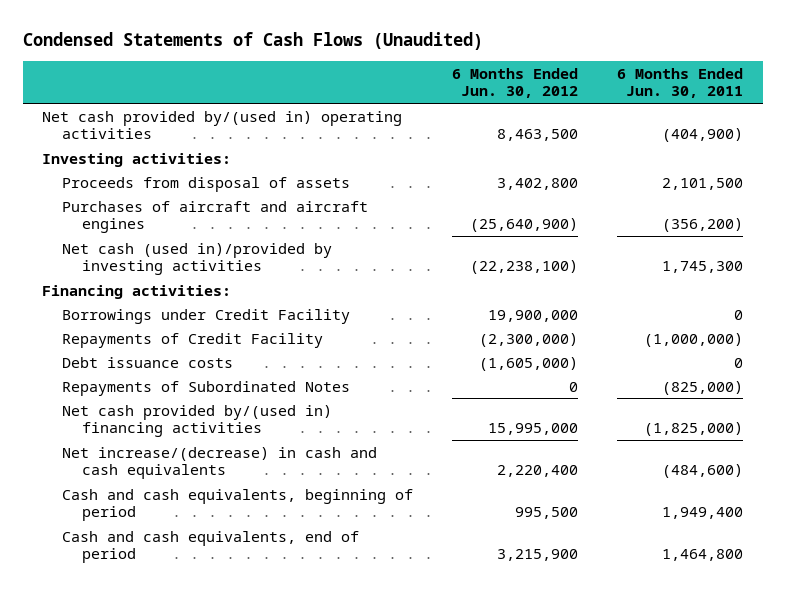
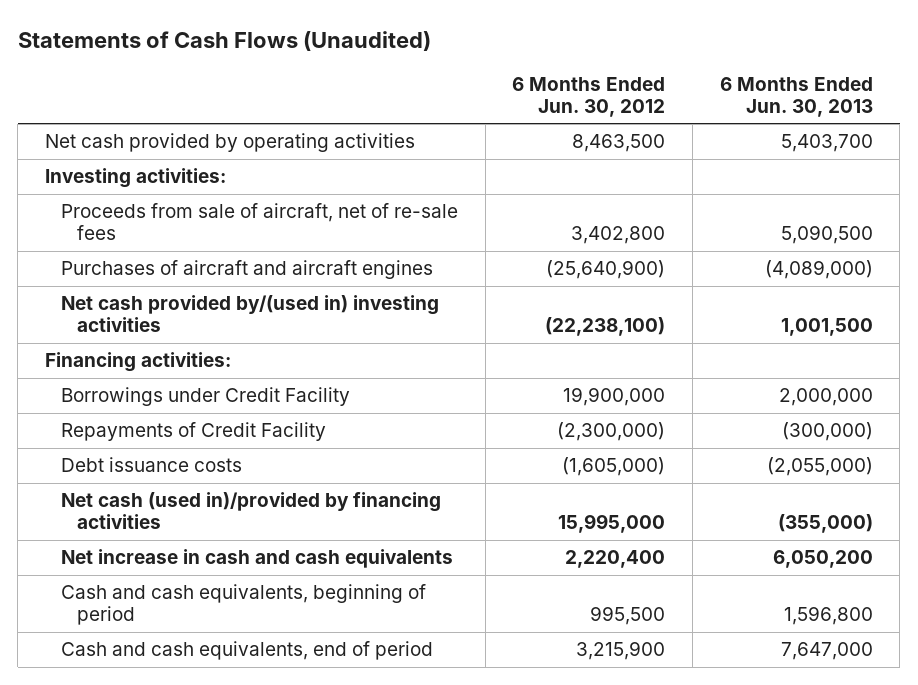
[22,32,483,51] Condensed Statements of Cash Flows (Unaudited) -> [17,30,431,51] Statements of Cash Flows (Unaudited)
[617,67,744,99] 6 Months Ended Jun. 30, 2011 -> none
none -> [719,76,873,118] 6 Months Ended Jun. 30, 2013
[42,110,403,140] Net cash provided by/(used in) operating activities -> [45,133,416,153] Net cash provided by operating activities
[62,176,351,192] Proceeds from disposal of assets -> [61,203,459,241] Proceeds from sale of aircraft, net of re-sale fees
[62,242,333,276] Net cash (used in)/provided by investing activities -> [61,295,440,333] Net cash provided by/(used in) investing activities
[62,380,351,396] Repayments of Subordinated Notes -> none
[62,404,333,438] Net cash provided by/(used in) financing activities -> [61,492,442,530] Net cash (used in)/provided by financing activities
[62,446,378,480] Net increase/(decrease) in cash and cash equivalents -> [61,549,454,569] Net increase in cash and cash equivalents

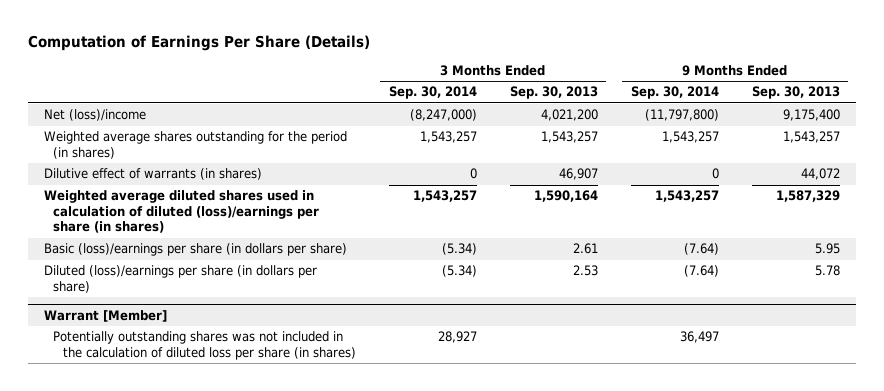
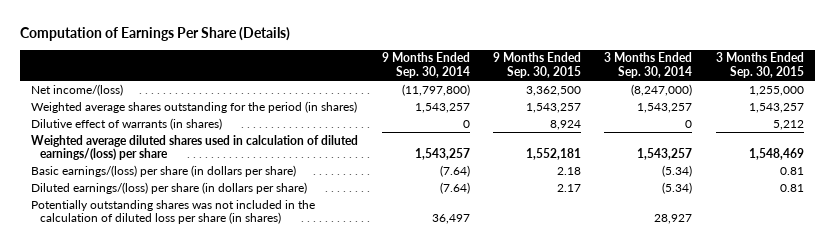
[509,86,598,100] Sep. 30, 2013 -> none
[751,86,840,100] Sep. 30, 2013 -> none
none -> [493,52,582,78] 9 Months Ended Sep. 30, 2015
none -> [715,52,804,78] 3 Months Ended Sep. 30, 2015
[44,109,147,122] Net (loss)/income -> [31,83,124,96] Net income/(loss)
[44,310,168,323] Warrant [Member] -> none
[44,190,320,234] Weighted average diluted shares used in calculation of diluted (loss)/earnings per share (in shares) -> [31,134,359,161] Weighted average diluted shares used in calculation of diluted earnings/(loss) per share
[44,243,348,257] Basic (loss)/earnings per share (in dollars per share) -> [31,164,297,177] Basic earnings/(loss) per share (in dollars per share)
[44,265,318,293] Diluted (loss)/earnings per share (in dollars per share) -> [31,181,308,194] Diluted earnings/(loss) per share (in dollars per share)

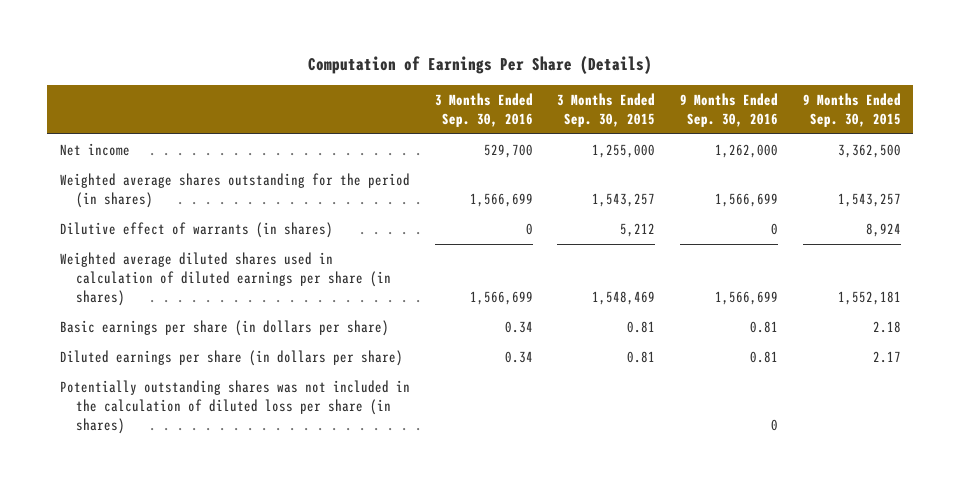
[381,52,470,78] 9 Months Ended Sep. 30, 2014 -> none
[604,52,693,78] 3 Months Ended Sep. 30, 2014 -> none
none -> [434,92,533,127] 3 Months Ended Sep. 30, 2016
none -> [680,92,779,127] 9 Months Ended Sep. 30, 2016
[31,83,124,96] Net income/(loss) -> [59,143,130,157] Net income
[31,134,359,161] Weighted average diluted shares used in calculation of diluted earnings/(loss) per share -> [59,252,392,307] Weighted average diluted shares used in calculation of diluted earnings per share (in shares)
[31,164,297,177] Basic earnings/(loss) per share (in dollars per share) -> [59,320,389,337] Basic earnings per share (in dollars per share)
[31,181,308,194] Diluted earnings/(loss) per share (in dollars per share) -> [59,350,403,367] Diluted earnings per share (in dollars per share)

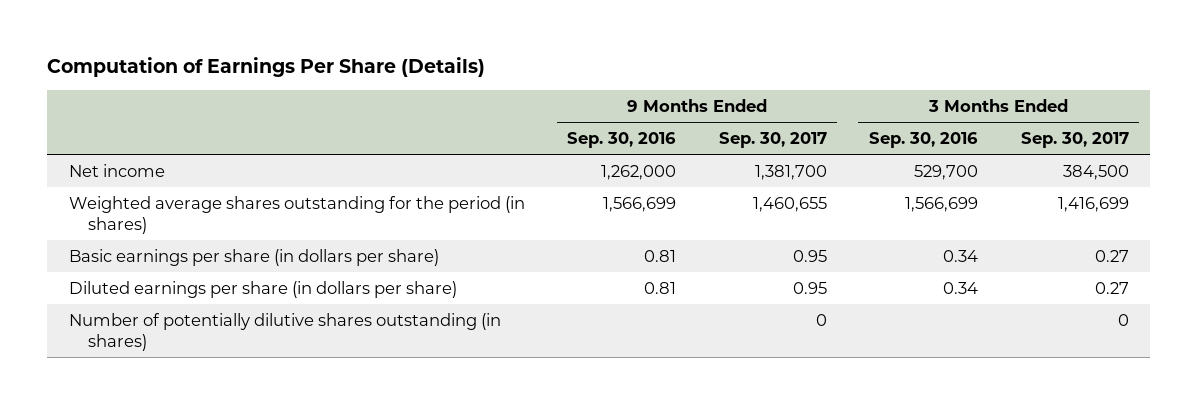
[557,92,656,127] 3 Months Ended Sep. 30, 2015 -> none
[802,92,901,127] 9 Months Ended Sep. 30, 2015 -> none
none -> [718,132,827,149] Sep. 30, 2017
none -> [1020,132,1129,149] Sep. 30, 2017
[59,222,333,239] Dilutive effect of warrants (in shares) -> none
[59,252,392,307] Weighted average diluted shares used in calculation of diluted earnings per share (in shares) -> none
[59,380,410,435] Potentially outstanding shares was not included in the calculation of diluted loss per share (in shares) -> none
none -> [68,312,501,351] Number of potentially dilutive shares outstanding (in shares)

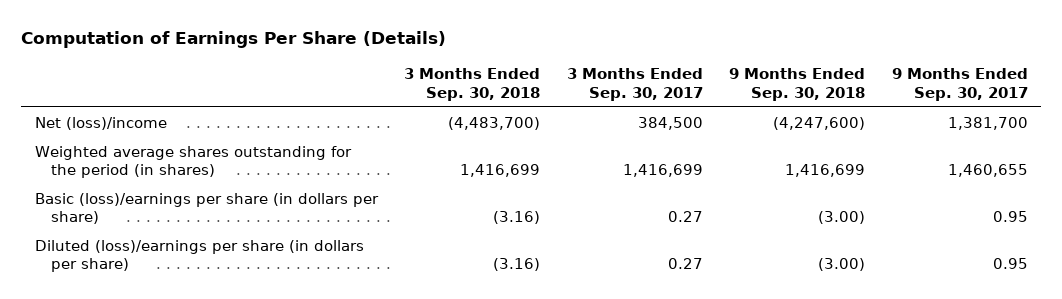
[567,132,677,149] Sep. 30, 2016 -> none
[869,132,979,149] Sep. 30, 2016 -> none
none -> [404,67,541,101] 3 Months Ended Sep. 30, 2018
none -> [729,67,866,101] 9 Months Ended Sep. 30, 2018
[68,163,165,177] Net income -> [34,116,167,130] Net (loss)/income
[68,312,501,351] Number of potentially dilutive shares outstanding (in shares) -> none
[68,248,439,266] Basic earnings per share (in dollars per share) -> [34,192,379,225] Basic (loss)/earnings per share (in dollars per share)
[68,280,457,298] Diluted earnings per share (in dollars per share) -> [34,239,364,273] Diluted (loss)/earnings per share (in dollars per share)

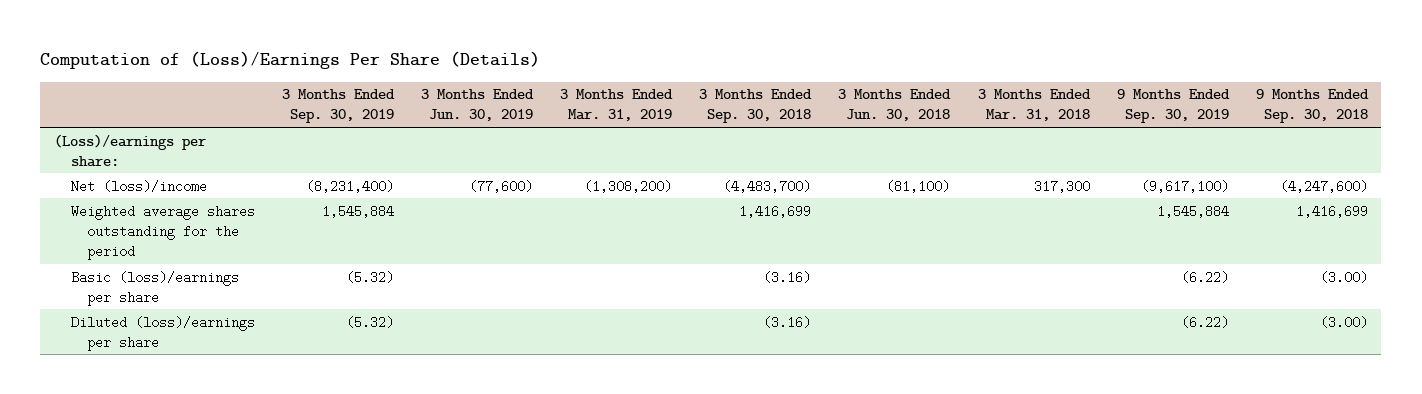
[21,31,447,49] Computation of Earnings Per Share (Details) -> [40,51,541,70] Computation of (Loss)/Earnings Per Share (Details)
[566,67,703,101] 3 Months Ended Sep. 30, 2017 -> none
[891,67,1028,101] 9 Months Ended Sep. 30, 2017 -> none
none -> [281,89,395,124] 3 Months Ended Sep. 30, 2019
none -> [420,89,534,122] 3 Months Ended Jun. 30, 2019
none -> [560,89,674,122] 3 Months Ended Mar. 31, 2019
none -> [838,89,952,122] 3 Months Ended Jun. 30, 2018
none -> [977,89,1091,122] 3 Months Ended Mar. 31, 2018
none -> [1116,89,1230,124] 9 Months Ended Sep. 30, 2019
none -> [53,133,206,167] (Loss)/earnings per share:
[34,145,352,179] Weighted average shares outstanding for the period (in shares) -> [70,204,255,260] Weighted average shares outstanding for the period
[34,192,379,225] Basic (loss)/earnings per share (in dollars per share) -> [70,270,239,306] Basic (loss)/earnings per share
[34,239,364,273] Diluted (loss)/earnings per share (in dollars per share) -> [70,315,255,351] Diluted (loss)/earnings per share

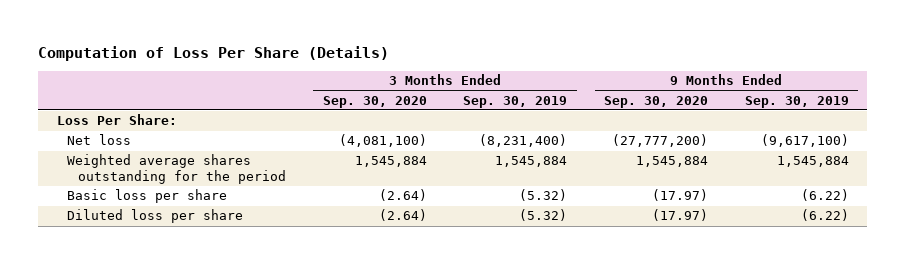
[40,51,541,70] Computation of (Loss)/Earnings Per Share (Details) -> [38,45,390,61] Computation of Loss Per Share (Details)
[420,89,534,122] 3 Months Ended Jun. 30, 2019 -> none
[560,89,674,122] 3 Months Ended Mar. 31, 2019 -> none
[699,89,813,124] 3 Months Ended Sep. 30, 2018 -> none
[838,89,952,122] 3 Months Ended Jun. 30, 2018 -> none
[977,89,1091,122] 3 Months Ended Mar. 31, 2018 -> none
[1255,89,1369,124] 9 Months Ended Sep. 30, 2018 -> none
none -> [322,95,427,108] Sep. 30, 2020
none -> [604,95,709,108] Sep. 30, 2020
[53,133,206,167] (Loss)/earnings per share: -> [56,114,177,126] Loss Per Share:
[70,179,207,193] Net (loss)/income -> [67,134,132,146] Net loss
[70,270,239,306] Basic (loss)/earnings per share -> [67,189,228,204] Basic loss per share
[70,315,255,351] Diluted (loss)/earnings per share -> [67,209,244,224] Diluted loss per share

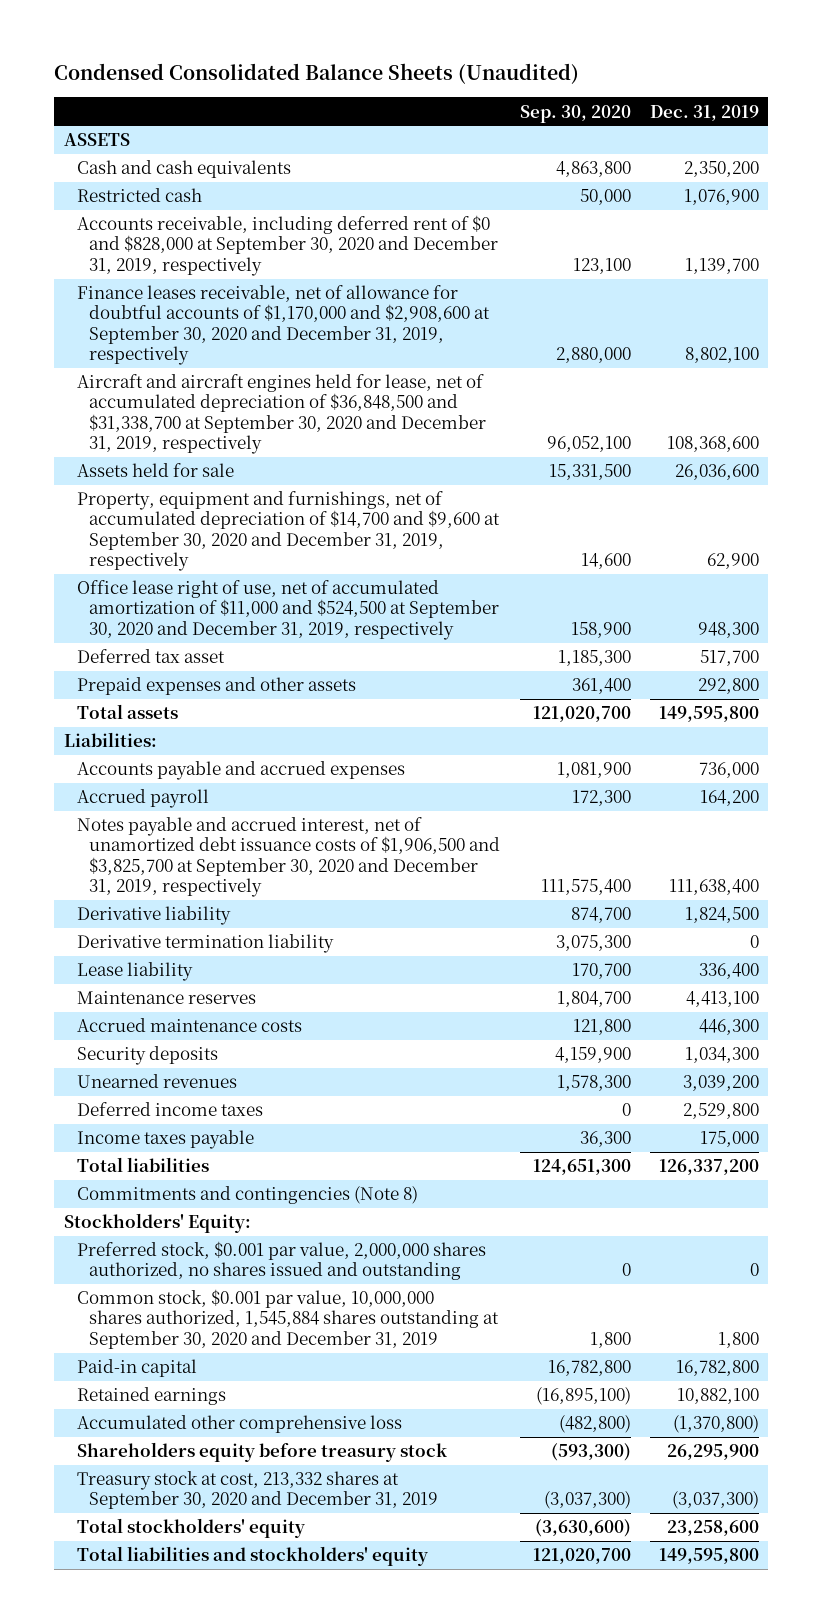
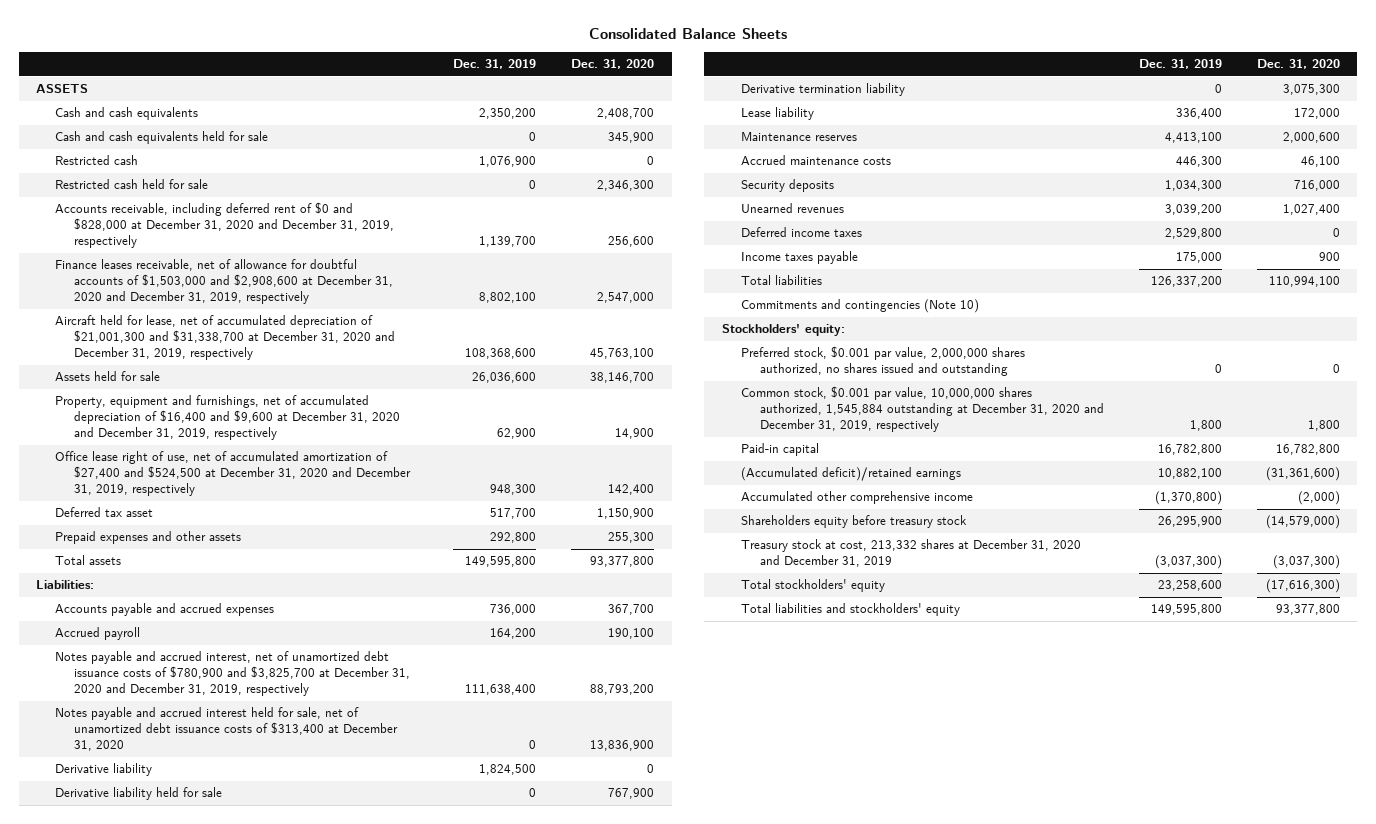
[54,63,580,85] Condensed Consolidated Balance Sheets (Unaudited) -> [589,28,788,40] Consolidated Balance Sheets
[519,104,631,123] Sep. 30, 2020 -> none
none -> [571,59,655,70] Dec. 31, 2020
none -> [55,131,269,145] Cash and cash equivalents held for sale
none -> [55,179,209,190] Restricted cash held for sale
[76,215,499,276] Accounts receivable, including deferred rent of $0 and $828,000 at September 30, 2020 and December 31, 2019, respectively -> [55,202,395,249] Accounts receivable, including deferred rent of $0 and $828,000 at December 31, 2020 and December 31, 2019, respectively
[76,285,491,366] Finance leases receivable, net of allowance for doubtful accounts of $1,170,000 and $2,908,600 at September 30, 2020 and December 31, 2019, respectively -> [55,259,394,305] Finance leases receivable, net of allowance for doubtful accounts of $1,503,000 and $2,908,600 at December 31, 2020 and December 31, 2019, respectively
[76,374,487,455] Aircraft and aircraft engines held for lease, net of accumulated depreciation of $36,848,500 and $31,338,700 at September 30, 2020 and December 31, 2019, respectively -> [55,315,396,361] Aircraft held for lease, net of accumulated depreciation of $21,001,300 and $31,338,700 at December 31, 2020 and December 31, 2019, respectively
[76,491,501,572] Property, equipment and furnishings, net of accumulated depreciation of $14,700 and $9,600 at September 30, 2020 and December 31, 2019, respectively -> [55,395,401,441] Property, equipment and furnishings, net of accumulated depreciation of $16,400 and $9,600 at December 31, 2020 and December 31, 2019, respectively
[76,580,500,640] Office lease right of use, net of accumulated amortization of $11,000 and $524,500 at September 30, 2020 and December 31, 2019, respectively -> [55,451,412,497] Office lease right of use, net of accumulated amortization of $27,400 and $524,500 at December 31, 2020 and December 31, 2019, respectively
[76,817,501,898] Notes payable and accrued interest, net of unamortized debt issuance costs of $1,906,500 and $3,825,700 at September 30, 2020 and December 31, 2019, respectively -> [55,651,411,697] Notes payable and accrued interest, net of unamortized debt issuance costs of $780,900 and $3,825,700 at December 31, 2020 and December 31, 2019, respectively
none -> [55,707,399,752] Notes payable and accrued interest held for sale, net of unamortized debt issuance costs of $313,400 at December 31, 2020
none -> [55,787,223,801] Derivative liability held for sale
[76,1186,418,1205] Commitments and contingencies (Note 8) -> [740,299,979,314] Commitments and contingencies (Note 10)
[63,1213,251,1234] Stockholders' Equity: -> [721,324,845,337] Stockholders' equity:
[76,1289,500,1349] Common stock, $0.001 par value, 10,000,000 shares authorized, 1,545,884 shares outstanding at September 30, 2020 and December 31, 2019 -> [740,386,1104,433] Common stock, $0.001 par value, 10,000,000 shares authorized, 1,545,884 outstanding at December 31, 2020 and December 31, 2019, respectively
[76,1387,226,1406] Retained earnings -> [740,467,961,482] (Accumulated deficit)/retained earnings
[76,1415,402,1434] Accumulated other comprehensive loss -> [740,491,973,505] Accumulated other comprehensive income
[76,1471,439,1510] Treasury stock at cost, 213,332 shares at September 30, 2020 and December 31, 2019 -> [740,539,1081,568] Treasury stock at cost, 213,332 shares at December 31, 2020 and December 31, 2019

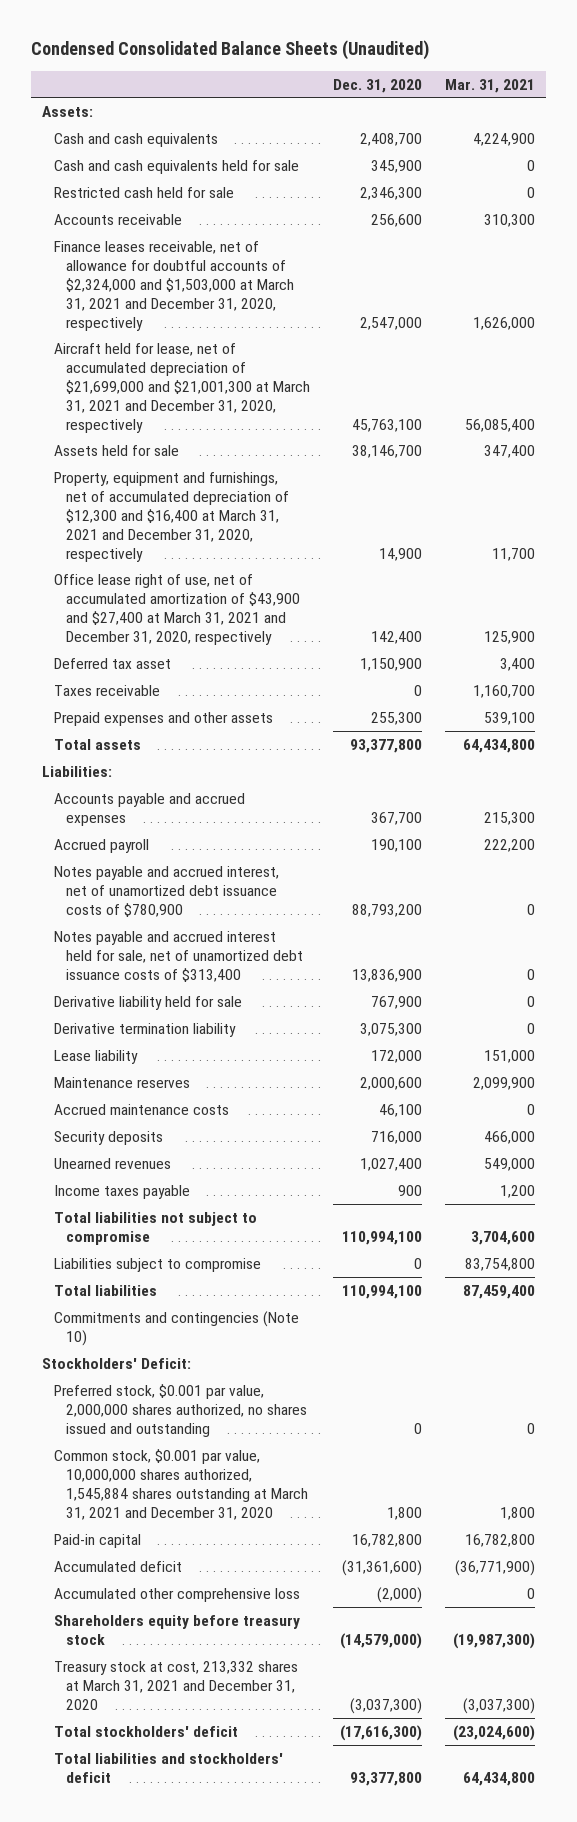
[589,28,788,40] Consolidated Balance Sheets -> [30,39,429,60] Condensed Consolidated Balance Sheets (Unaudited)
[453,59,537,70] Dec. 31, 2019 -> none
none -> [444,78,535,93] Mar. 31, 2021
[36,84,89,94] ASSETS -> [42,105,94,117] Assets:
[55,155,139,166] Restricted cash -> none
[55,202,395,249] Accounts receivable, including deferred rent of $0 and $828,000 at December 31, 2020 and December 31, 2019, respectively -> [53,213,182,225] Accounts receivable
[55,259,394,305] Finance leases receivable, net of allowance for doubtful accounts of $1,503,000 and $2,908,600 at December 31, 2020 and December 31, 2019, respectively -> [53,240,294,331] Finance leases receivable, net of allowance for doubtful accounts of $2,324,000 and $1,503,000 at March 31, 2021 and December 31, 2020, respectively
[55,315,396,361] Aircraft held for lease, net of accumulated depreciation of $21,001,300 and $31,338,700 at December 31, 2020 and December 31, 2019, respectively -> [53,342,310,433] Aircraft held for lease, net of accumulated depreciation of $21,699,000 and $21,001,300 at March 31, 2021 and December 31, 2020, respectively
[55,395,401,441] Property, equipment and furnishings, net of accumulated depreciation of $16,400 and $9,600 at December 31, 2020 and December 31, 2019, respectively -> [53,471,289,562] Property, equipment and furnishings, net of accumulated depreciation of $12,300 and $16,400 at March 31, 2021 and December 31, 2020, respectively
[55,451,412,497] Office lease right of use, net of accumulated amortization of $27,400 and $524,500 at December 31, 2020 and December 31, 2019, respectively -> [53,573,300,645] Office lease right of use, net of accumulated amortization of $43,900 and $27,400 at March 31, 2021 and December 31, 2020, respectively
none -> [53,684,160,696] Taxes receivable
[55,763,153,777] Derivative liability -> none
[55,651,411,697] Notes payable and accrued interest, net of unamortized debt issuance costs of $780,900 and $3,825,700 at December 31, 2020 and December 31, 2019, respectively -> [53,865,279,917] Notes payable and accrued interest, net of unamortized debt issuance costs of $780,900
[55,707,399,752] Notes payable and accrued interest held for sale, net of unamortized debt issuance costs of $313,400 at December 31, 2020 -> [53,930,303,982] Notes payable and accrued interest held for sale, net of unamortized debt issuance costs of $313,400
[740,227,862,238] Deferred income taxes -> none
none -> [53,1211,257,1245] Total liabilities not subject to compromise
none -> [53,1257,261,1272] Liabilities subject to compromise
[721,324,845,337] Stockholders' equity: -> [42,1357,192,1369] Stockholders' Deficit:
[740,386,1104,433] Common stock, $0.001 par value, 10,000,000 shares authorized, 1,545,884 outstanding at December 31, 2020 and December 31, 2019, respectively -> [53,1448,308,1520] Common stock, $0.001 par value, 10,000,000 shares authorized, 1,545,884 shares outstanding at March 31, 2021 and December 31, 2020
[740,467,961,482] (Accumulated deficit)/retained earnings -> [53,1560,182,1572] Accumulated deficit
[740,491,973,505] Accumulated other comprehensive income -> [53,1587,300,1602] Accumulated other comprehensive loss
[740,539,1081,568] Treasury stock at cost, 213,332 shares at December 31, 2020 and December 31, 2019 -> [53,1660,298,1710] Treasury stock at cost, 213,332 shares at March 31, 2021 and December 31, 2020
[740,579,885,593] Total stockholders' equity -> [53,1725,238,1737] Total stockholders' deficit
[740,603,960,617] Total liabilities and stockholders' equity -> [53,1752,283,1783] Total liabilities and stockholders' deficit

